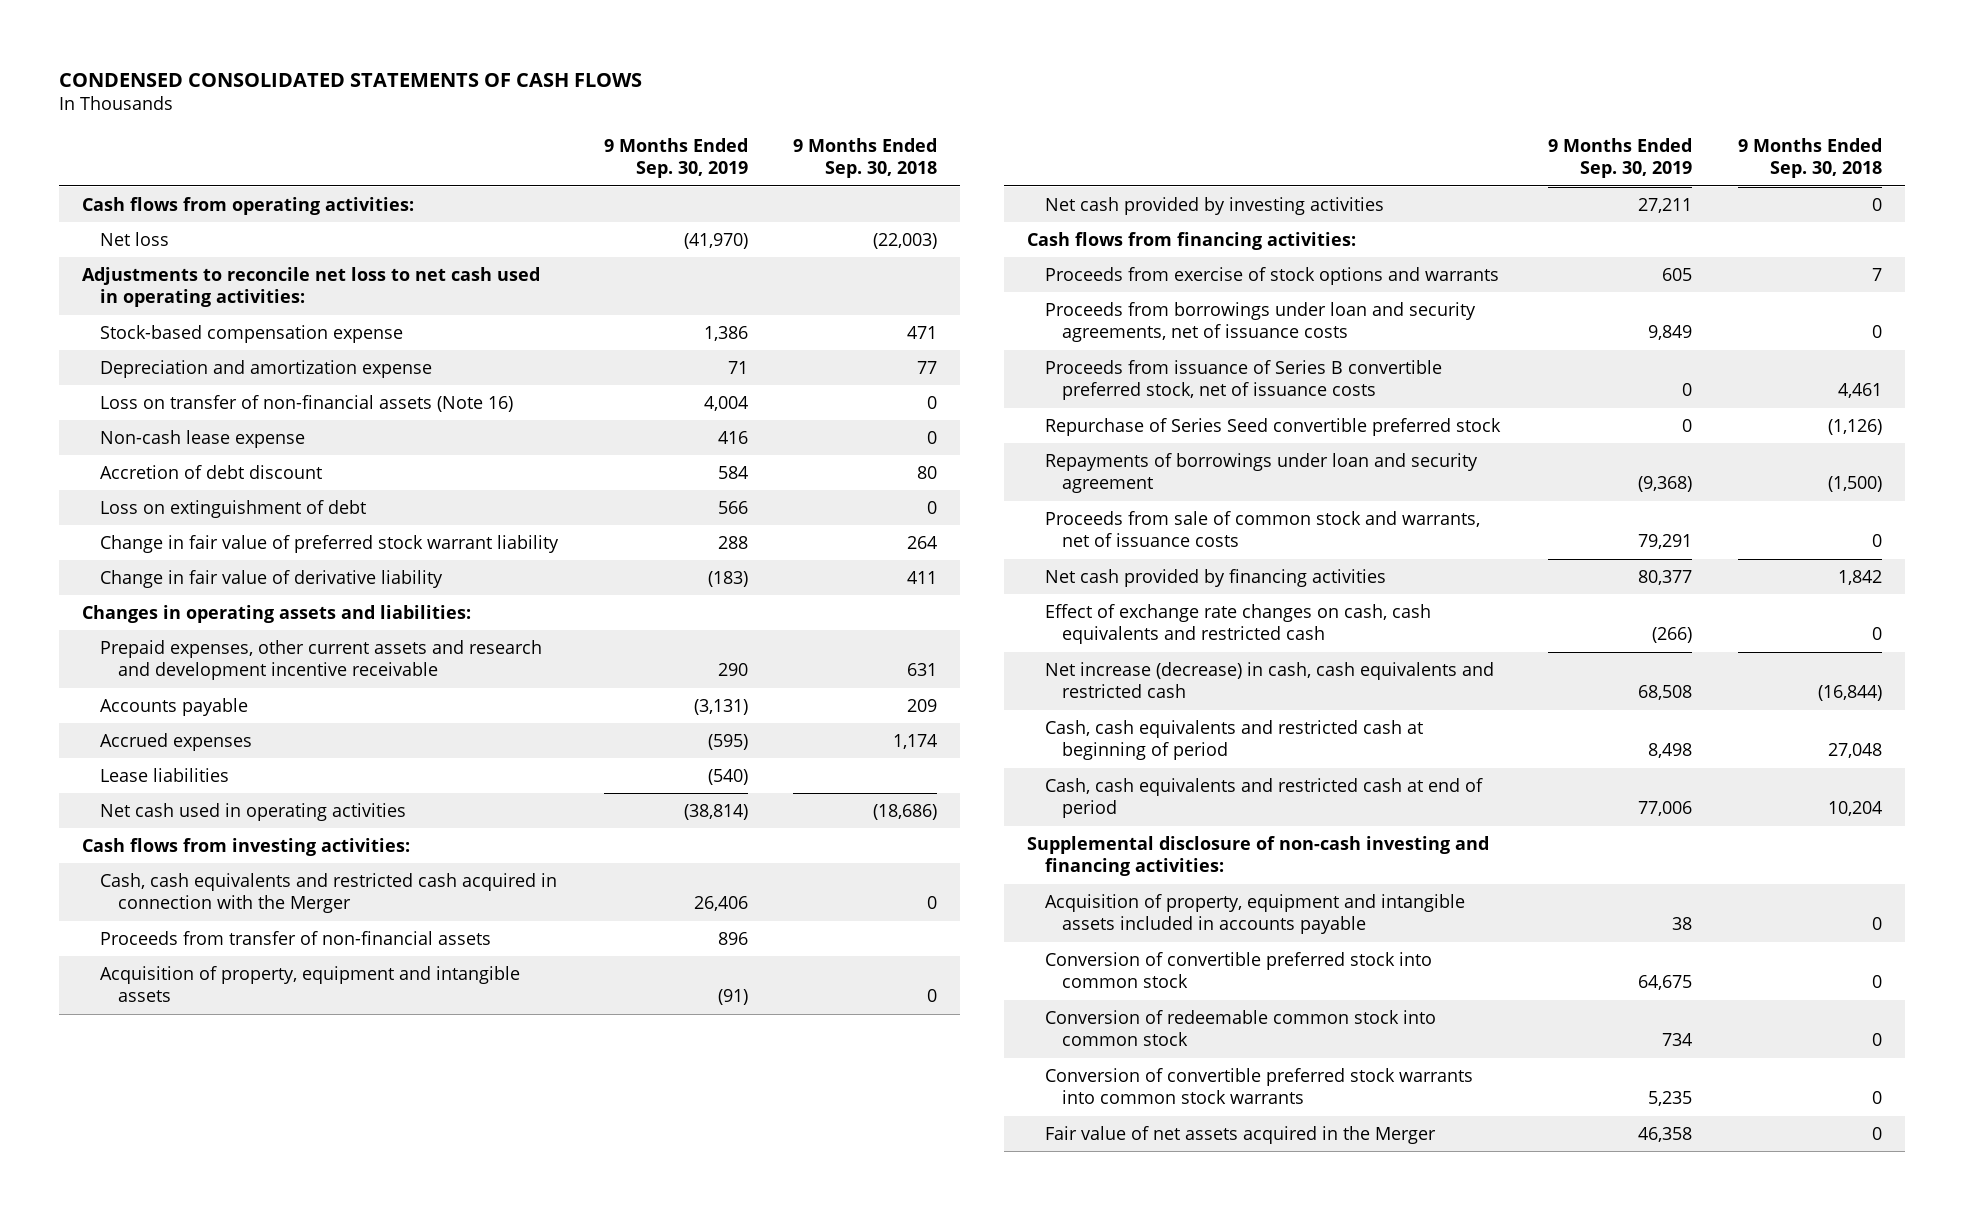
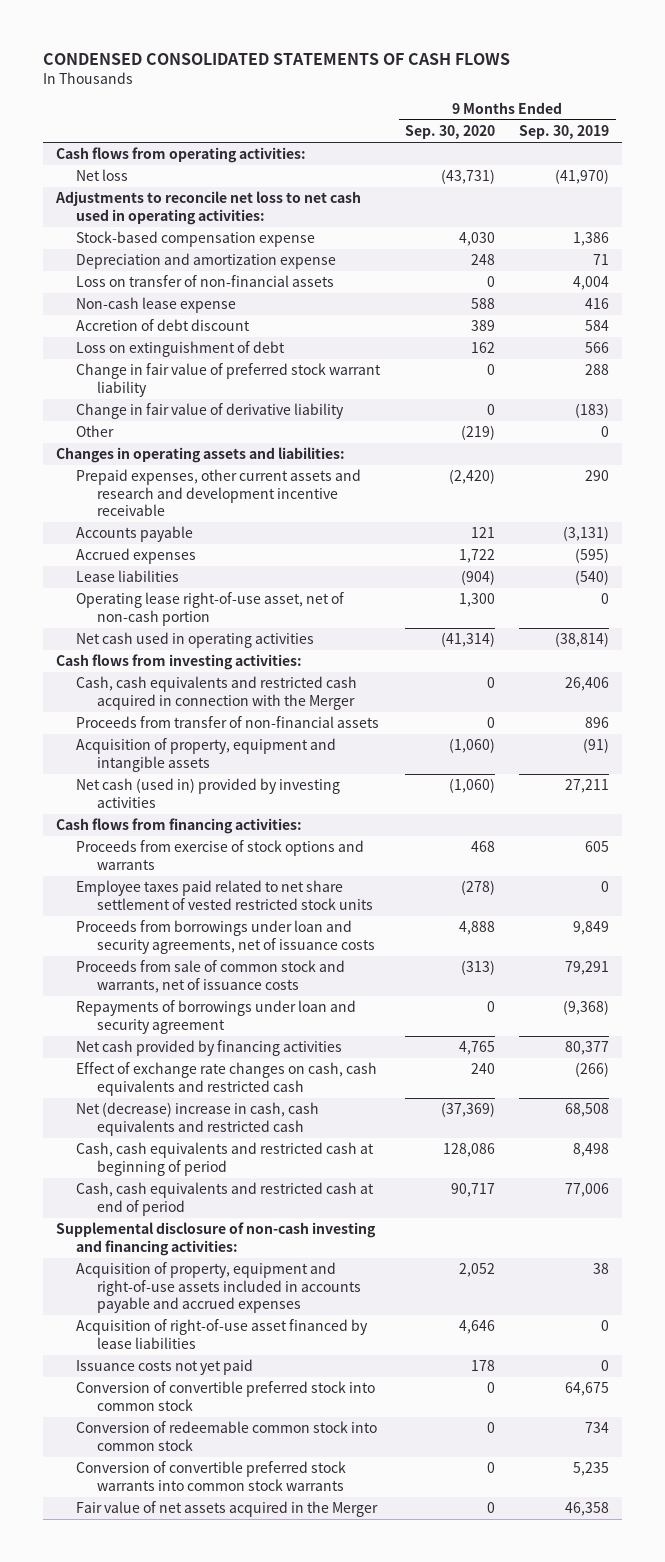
[793,137,938,179] 9 Months Ended Sep. 30, 2018 -> none
none -> [404,125,495,140] Sep. 30, 2020
[100,394,514,412] Loss on transfer of non-financial assets (Note 16) -> [76,275,335,288] Loss on transfer of non-financial assets
none -> [76,425,115,438] Other
none -> [76,592,345,626] Operating lease right-of-use asset, net of non-cash portion
[1044,196,1384,215] Net cash provided by investing activities -> [76,778,341,808] Net cash (used in) provided by investing activities
none -> [76,880,373,910] Employee taxes paid related to net share settlement of vested restricted stock units
[1044,359,1442,401] Proceeds from issuance of Series B convertible preferred stock, net of issuance costs -> none
[1044,417,1501,436] Repurchase of Series Seed convertible preferred stock -> none
[1044,452,1478,494] Repayments of borrowings under loan and security agreement -> [76,1000,357,1034] Repayments of borrowings under loan and security agreement
[1044,661,1494,699] Net increase (decrease) in cash, cash equivalents and restricted cash -> [76,1102,320,1136] Net (decrease) increase in cash, cash equivalents and restricted cash
[1044,893,1465,935] Acquisition of property, equipment and intangible assets included in accounts payable -> [76,1262,361,1313] Acquisition of property, equipment and right-of-use assets included in accounts payable and accrued expenses
none -> [76,1319,369,1349] Acquisition of right-of-use asset financed by lease liabilities
none -> [76,1359,254,1376] Issuance costs not yet paid

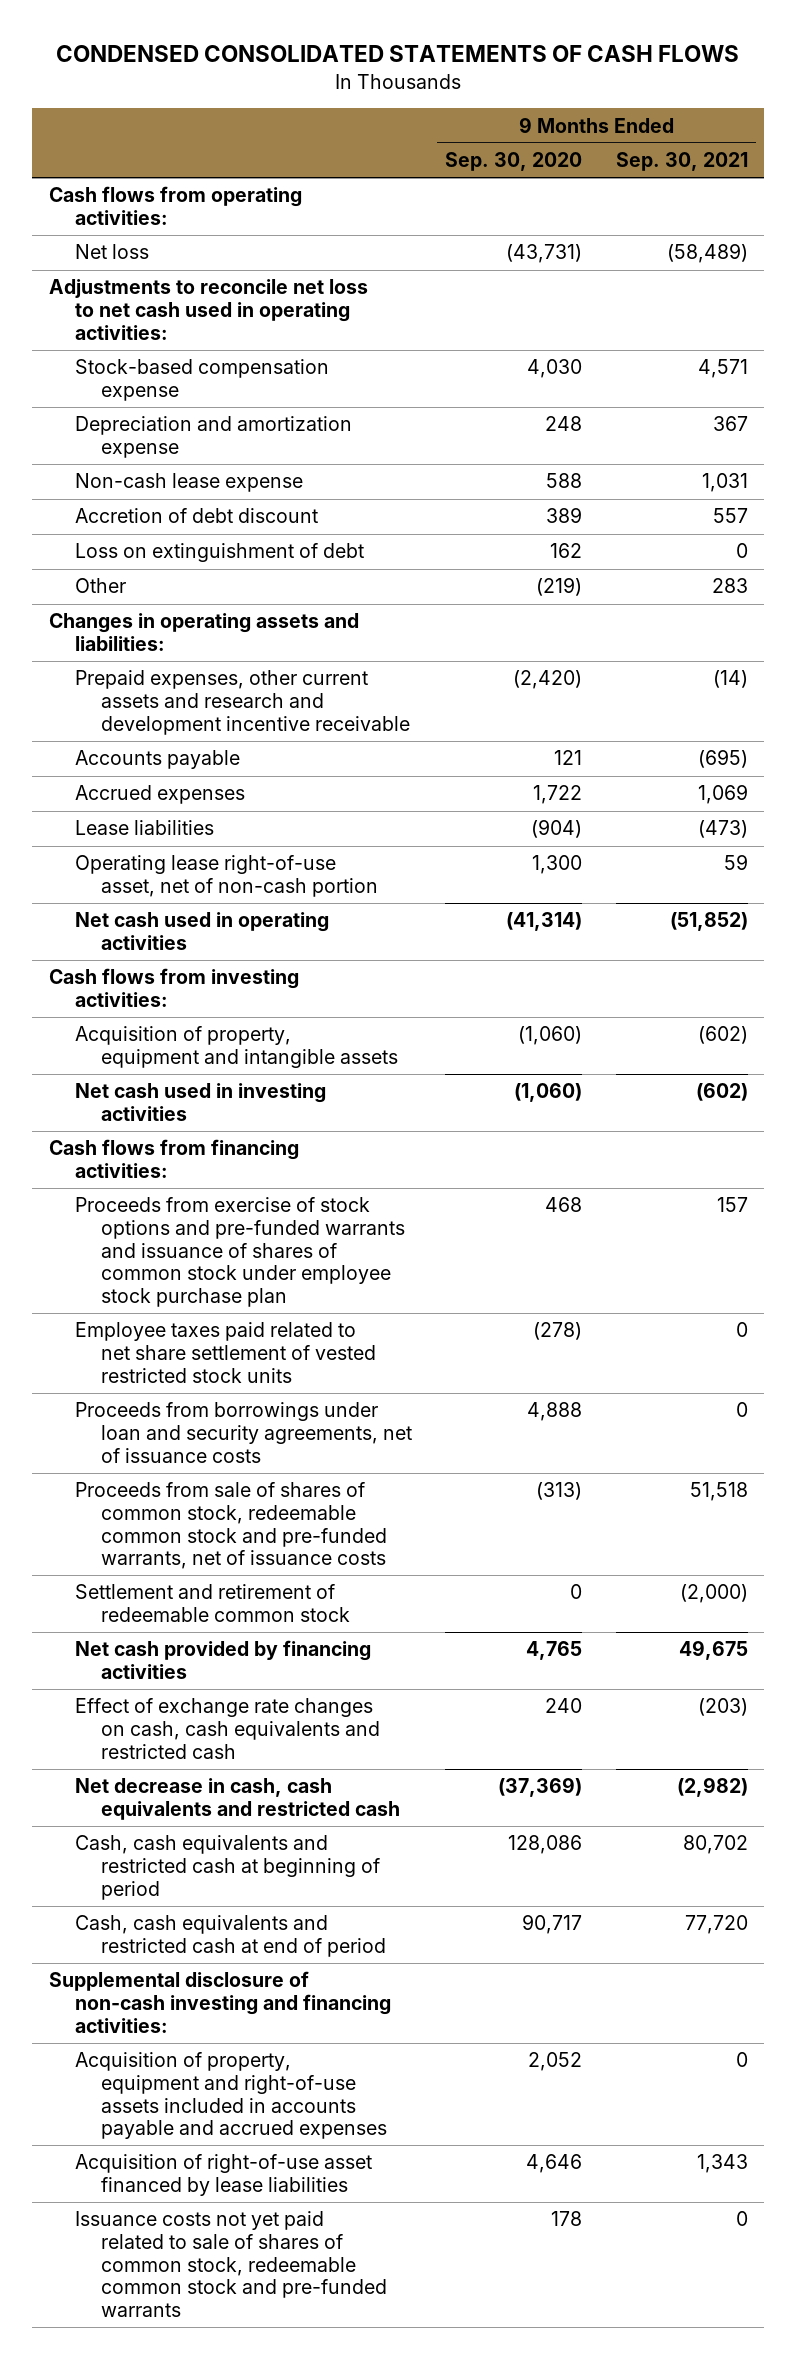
[519,125,610,140] Sep. 30, 2019 -> none
none -> [615,152,748,172] Sep. 30, 2021
[76,275,335,288] Loss on transfer of non-financial assets -> none
[76,363,382,397] Change in fair value of preferred stock warrant liability -> none
[76,403,345,420] Change in fair value of derivative liability -> none
[76,676,358,710] Cash, cash equivalents and restricted cash acquired in connection with the Merger -> none
[76,716,380,729] Proceeds from transfer of non-financial assets -> none
[76,778,341,808] Net cash (used in) provided by investing activities -> [74,1083,326,1122] Net cash used in investing activities
[76,840,365,870] Proceeds from exercise of stock options and warrants -> [74,1197,405,1307] Proceeds from exercise of stock options and pre-funded warrants and issuance of shares of common stock under employee stock purchase plan
[76,1000,357,1034] Repayments of borrowings under loan and security agreement -> none
[76,960,346,993] Proceeds from sale of common stock and warrants, net of issuance costs -> [74,1482,387,1570] Proceeds from sale of shares of common stock, redeemable common stock and pre-funded warrants, net of issuance costs
none -> [74,1584,350,1623] Settlement and retirement of redeemable common stock
[76,1102,320,1136] Net (decrease) increase in cash, cash equivalents and restricted cash -> [74,1778,400,1821] Net decrease in cash, cash equivalents and restricted cash
[76,1381,376,1411] Conversion of convertible preferred stock into common stock -> none
[76,1421,378,1451] Conversion of redeemable common stock into common stock -> none
[76,1461,347,1491] Conversion of convertible preferred stock warrants into common stock warrants -> none
[76,1501,379,1518] Fair value of net assets acquired in the Merger -> none
[76,1359,254,1376] Issuance costs not yet paid -> [74,2211,387,2317] Issuance costs not yet paid related to sale of shares of common stock, redeemable common stock and pre-funded warrants

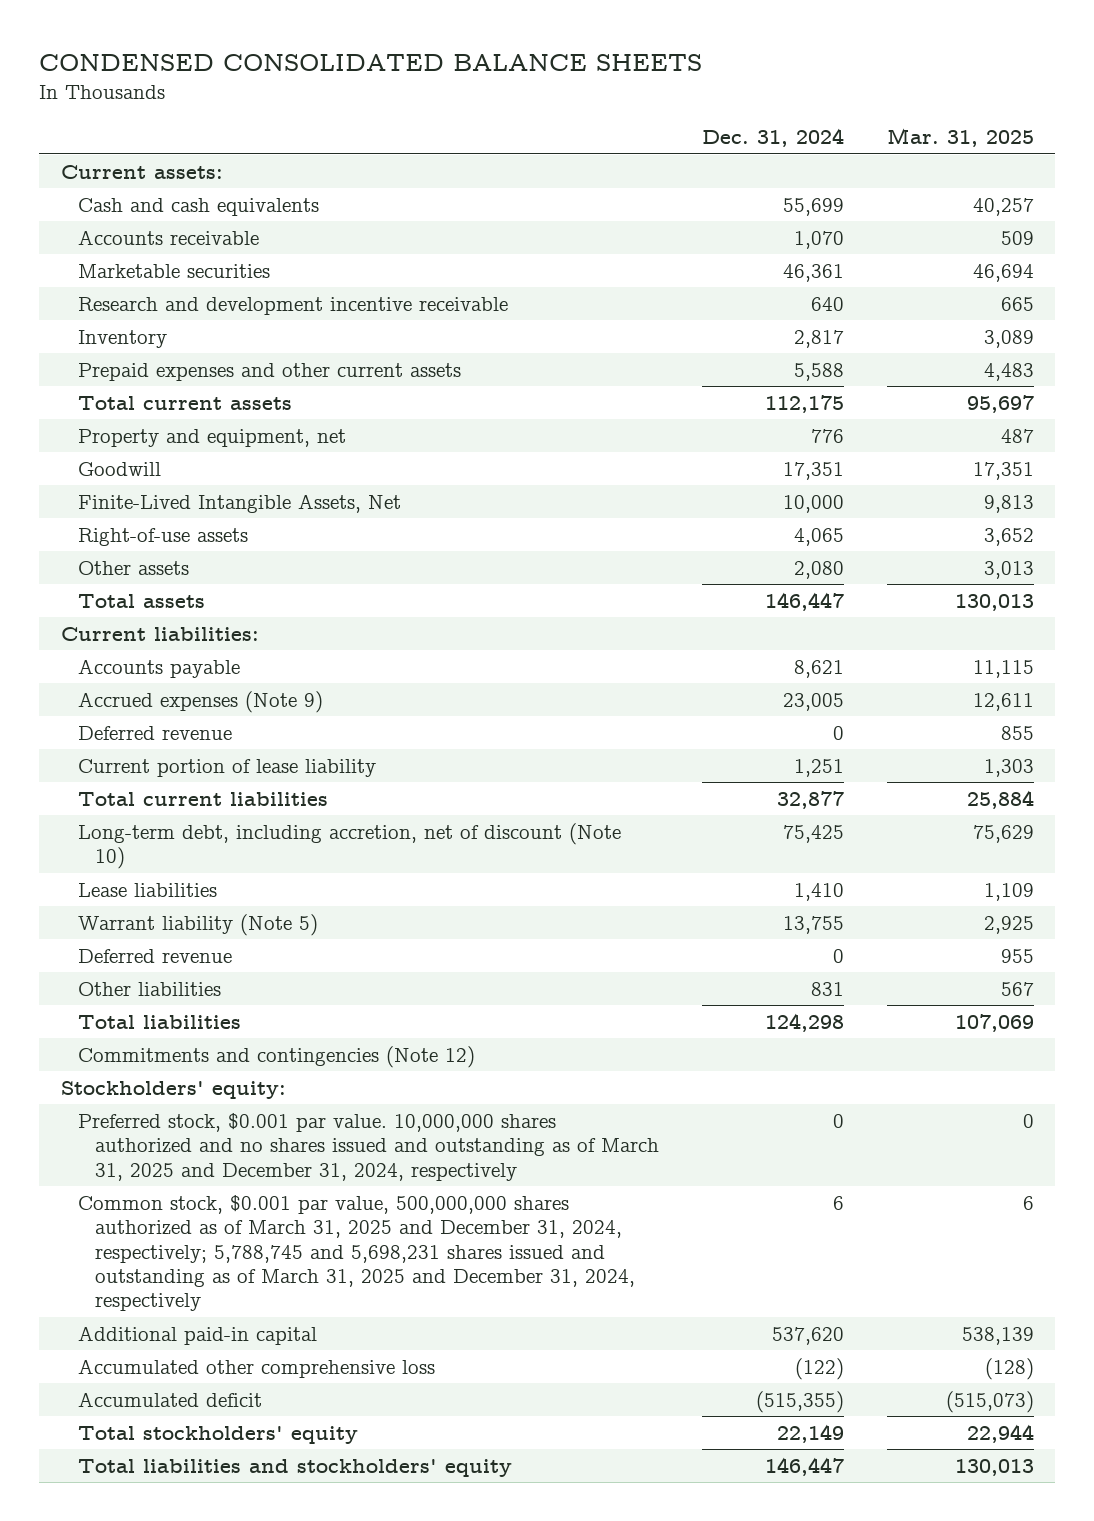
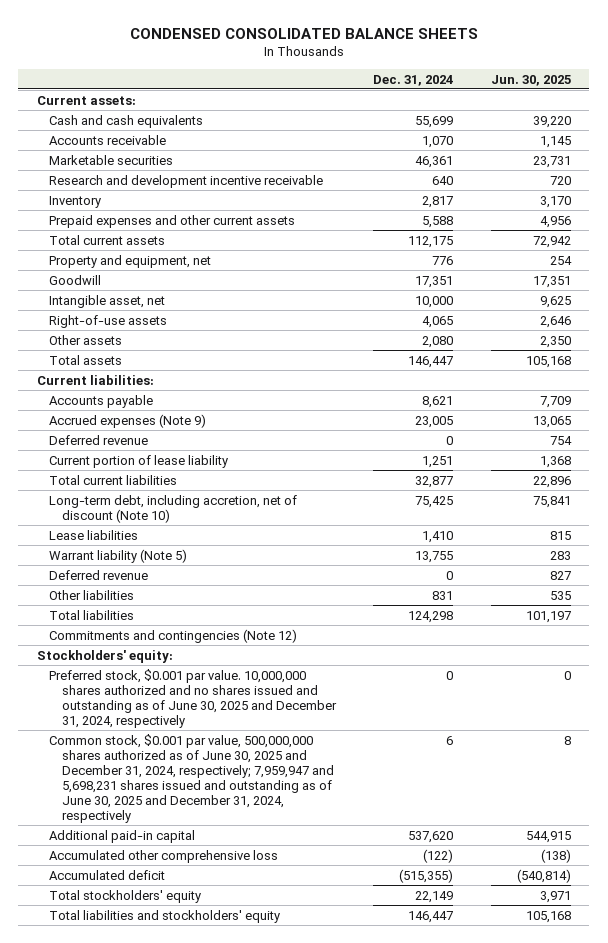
[886,128,1034,148] Mar. 31, 2025 -> none
none -> [490,74,571,86] Jun. 30, 2025
[77,493,401,513] Finite-Lived Intangible Assets, Net -> [49,294,166,308] Intangible asset, net
[77,1112,659,1181] Preferred stock, $0.001 par value. 10,000,000 shares authorized and no shares issued and outstanding as of March 31, 2025 and December 31, 2024, respectively -> [49,668,337,728] Preferred stock, $0.001 par value. 10,000,000 shares authorized and no shares issued and outstanding as of June 30, 2025 and December 31, 2024, respectively
[77,1194,635,1312] Common stock, $0.001 par value, 500,000,000 shares authorized as of March 31, 2025 and December 31, 2024, respectively; 5,788,745 and 5,698,231 shares issued and outstanding as of March 31, 2025 and December 31, 2024, respectively -> [49,733,334,823] Common stock, $0.001 par value, 500,000,000 shares authorized as of June 30, 2025 and December 31, 2024, respectively; 7,959,947 and 5,698,231 shares issued and outstanding as of June 30, 2025 and December 31, 2024, respectively

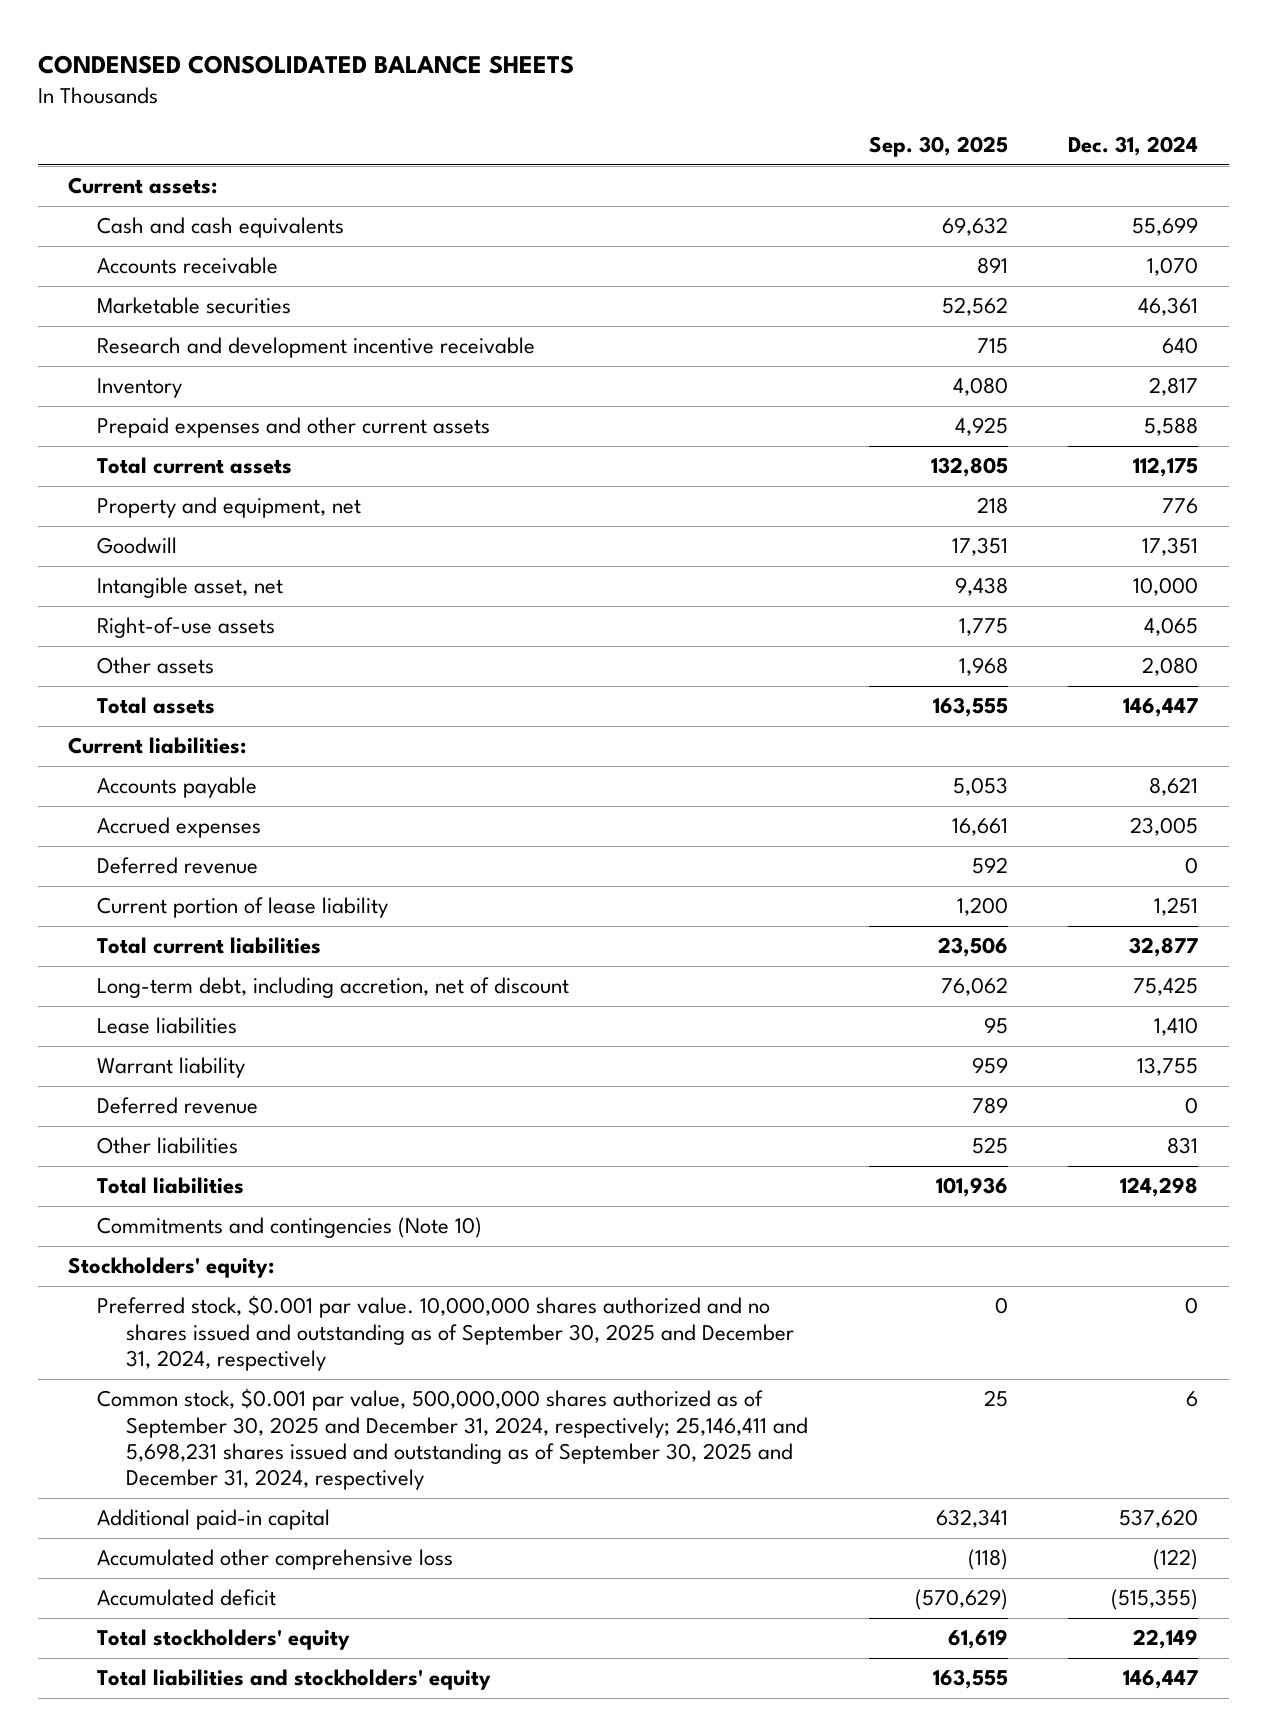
[490,74,571,86] Jun. 30, 2025 -> none
none -> [868,136,1008,158] Sep. 30, 2025
[49,413,207,428] Accrued expenses (Note 9) -> [97,817,262,839] Accrued expenses
[49,494,298,523] Long-term debt, including accretion, net of discount (Note 10) -> [97,977,570,999] Long-term debt, including accretion, net of discount
[49,548,188,563] Warrant liability (Note 5) -> [97,1057,246,1079] Warrant liability
[49,628,298,643] Commitments and contingencies (Note 12) -> [97,1217,483,1239] Commitments and contingencies (Note 10)
[49,668,337,728] Preferred stock, $0.001 par value. 10,000,000 shares authorized and no shares issued and outstanding as of June 30, 2025 and December 31, 2024, respectively -> [97,1295,795,1372] Preferred stock, $0.001 par value. 10,000,000 shares authorized and no shares issued and outstanding as of September 30, 2025 and December 31, 2024, respectively
[49,733,334,823] Common stock, $0.001 par value, 500,000,000 shares authorized as of June 30, 2025 and December 31, 2024, respectively; 7,959,947 and 5,698,231 shares issued and outstanding as of June 30, 2025 and December 31, 2024, respectively -> [97,1388,809,1491] Common stock, $0.001 par value, 500,000,000 shares authorized as of September 30, 2025 and December 31, 2024, respectively; 25,146,411 and 5,698,231 shares issued and outstanding as of September 30, 2025 and December 31, 2024, respectively

